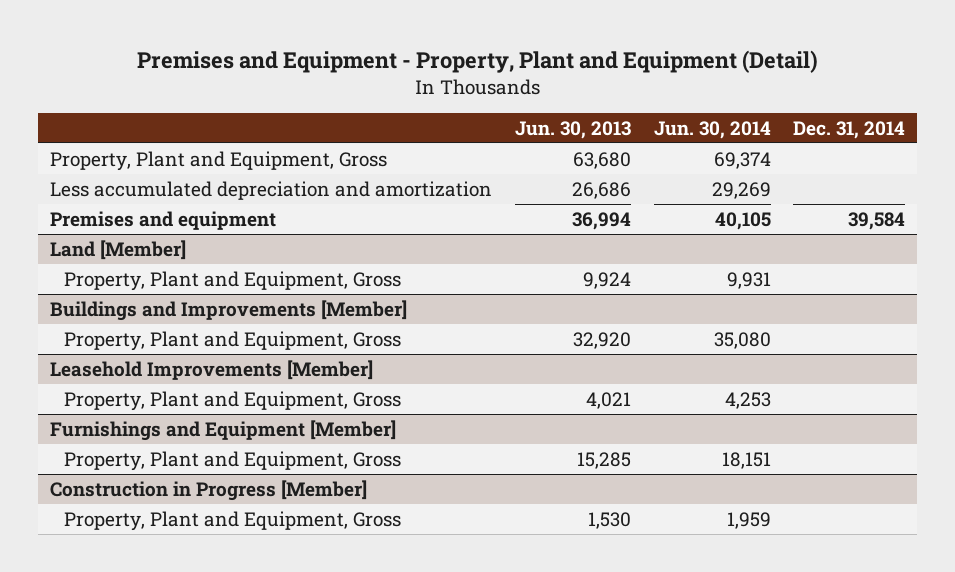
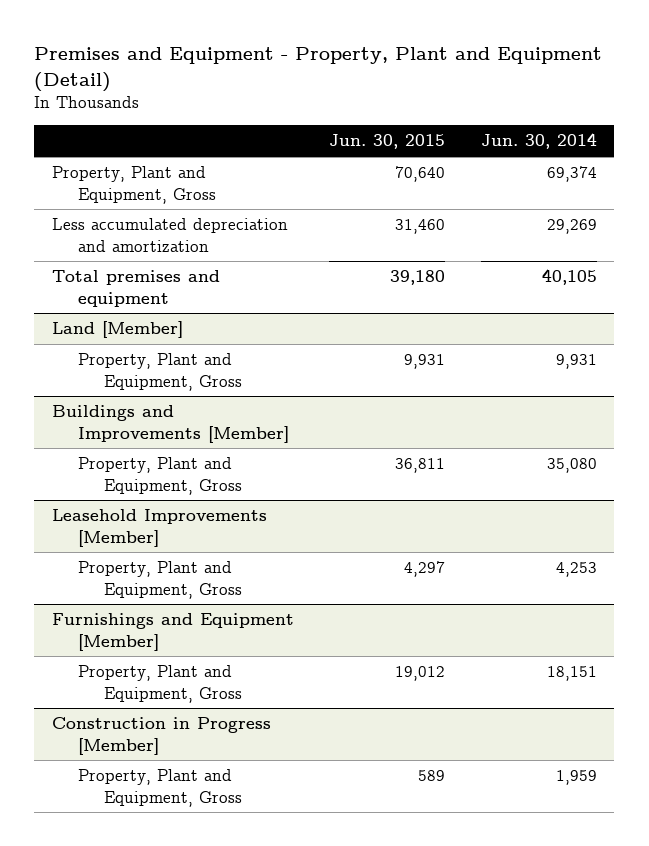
[514,120,631,139] Jun. 30, 2013 -> none
[793,120,906,139] Dec. 31, 2014 -> none
none -> [329,134,446,150] Jun. 30, 2015
[49,210,276,230] Premises and equipment -> [51,270,220,307] Total premises and equipment

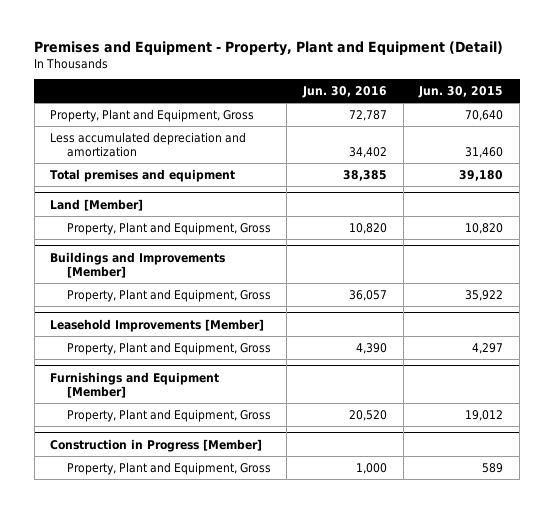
[480,133,597,150] Jun. 30, 2014 -> none
none -> [301,85,387,98] Jun. 30, 2016
[404,354,446,370] 9,931 -> [465,222,504,234] 10,820
[395,458,446,474] 36,811 -> [465,289,504,301] 35,922

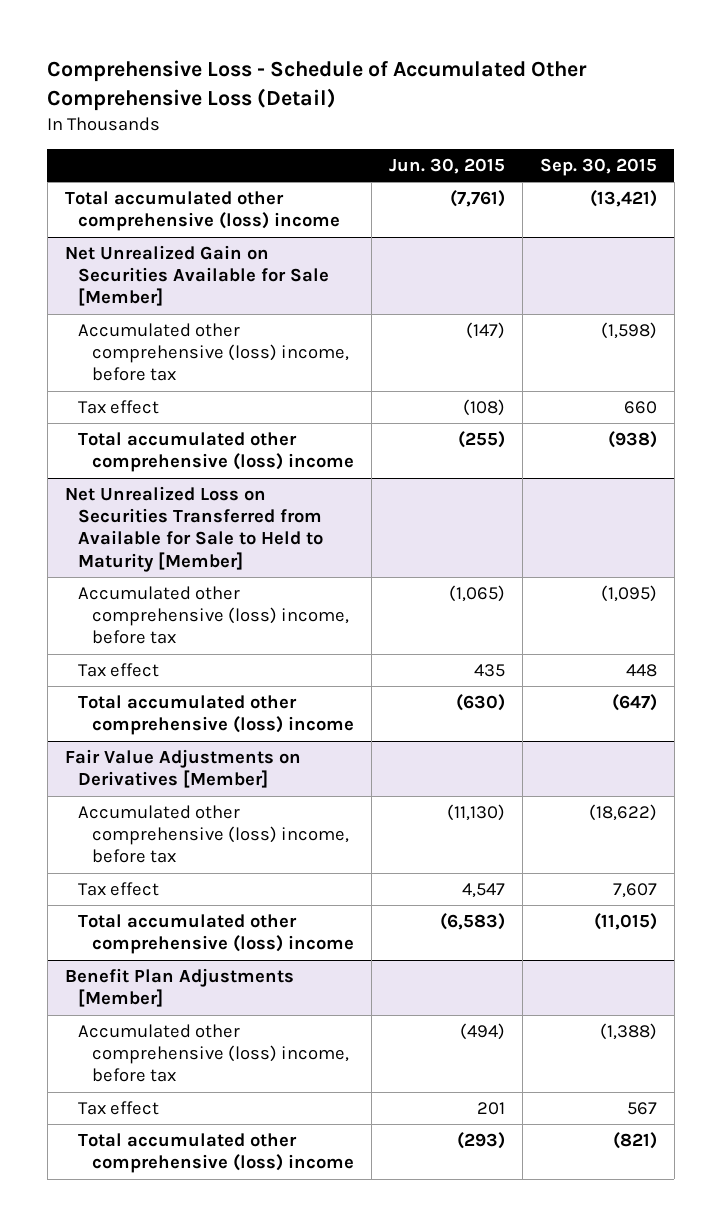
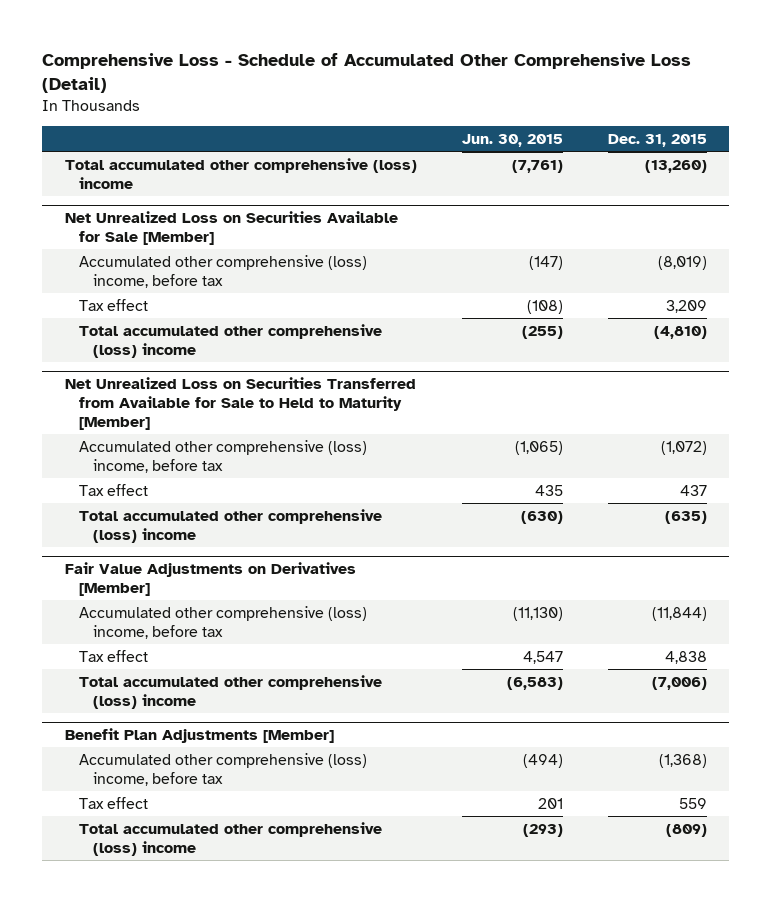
[539,157,657,176] Sep. 30, 2015 -> none
none -> [607,133,707,147] Dec. 31, 2015
[64,245,330,307] Net Unrealized Gain on Securities Available for Sale [Member] -> [64,211,398,246] Net Unrealized Loss on Securities Available for Sale [Member]

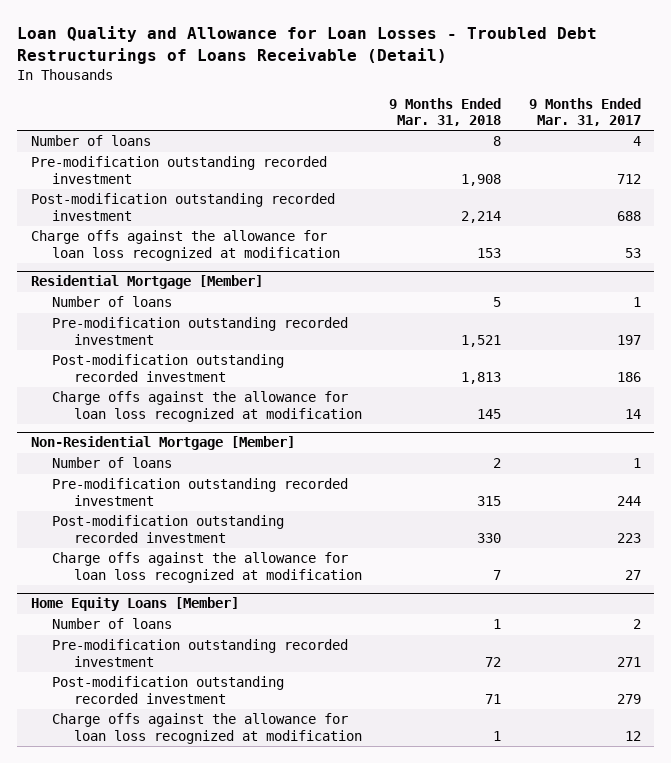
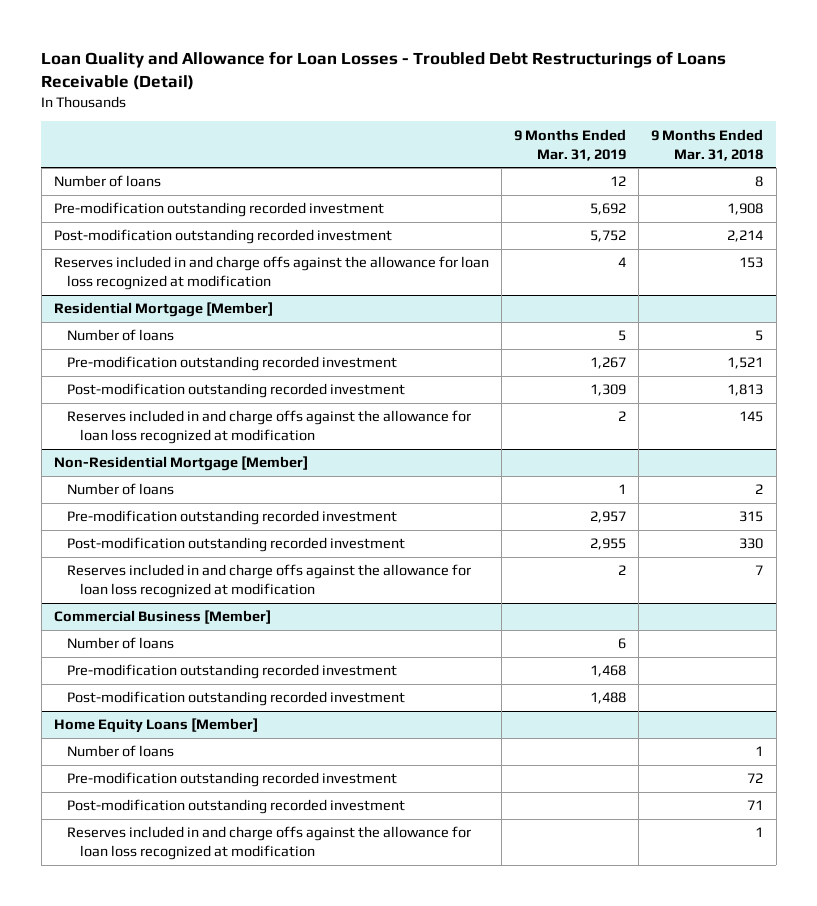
[528,97,641,127] 9 Months Ended Mar. 31, 2017 -> none
none -> [514,128,627,161] 9 Months Ended Mar. 31, 2019
[30,230,341,261] Charge offs against the allowance for loan loss recognized at modification -> [53,256,489,291] Reserves included in and charge offs against the allowance for loan loss recognized at modification
[52,391,363,422] Charge offs against the allowance for loan loss recognized at modification -> [67,410,472,445] Reserves included in and charge offs against the allowance for loan loss recognized at modification
[52,552,363,583] Charge offs against the allowance for loan loss recognized at modification -> [67,564,472,599] Reserves included in and charge offs against the allowance for loan loss recognized at modification
none -> [53,610,271,625] Commercial Business [Member]
none -> [67,637,175,650] Number of loans
none -> [67,664,398,680] Pre-modification outstanding recorded investment
none -> [67,691,406,707] Post-modification outstanding recorded investment
[52,713,363,744] Charge offs against the allowance for loan loss recognized at modification -> [67,826,472,861] Reserves included in and charge offs against the allowance for loan loss recognized at modification

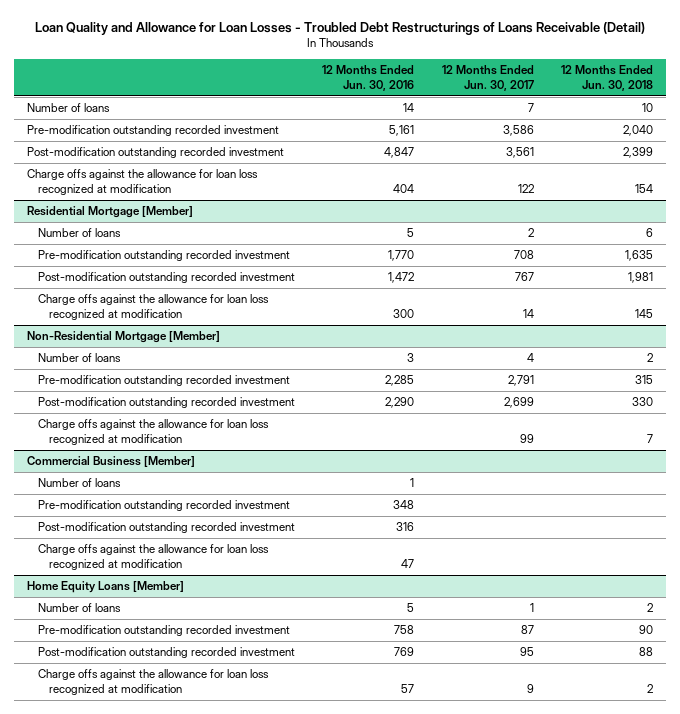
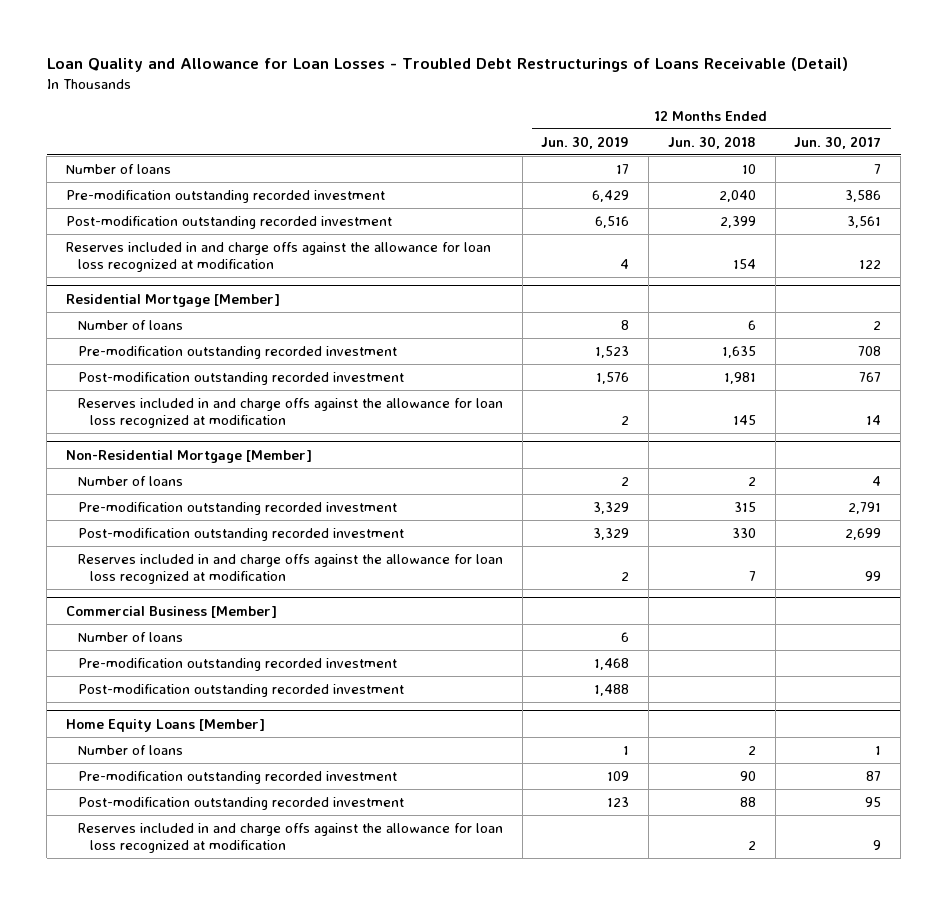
[322,64,415,91] 12 Months Ended Jun. 30, 2016 -> none
none -> [541,135,630,149] Jun. 30, 2019
[27,169,259,196] Charge offs against the allowance for loan loss recognized at modification -> [65,241,491,273] Reserves included in and charge offs against the allowance for loan loss recognized at modification
[38,294,270,321] Charge offs against the allowance for loan loss recognized at modification -> [77,397,503,429] Reserves included in and charge offs against the allowance for loan loss recognized at modification
[38,419,270,446] Charge offs against the allowance for loan loss recognized at modification -> [77,553,503,585] Reserves included in and charge offs against the allowance for loan loss recognized at modification
[38,544,270,571] Charge offs against the allowance for loan loss recognized at modification -> none
[38,669,270,696] Charge offs against the allowance for loan loss recognized at modification -> [77,822,503,854] Reserves included in and charge offs against the allowance for loan loss recognized at modification

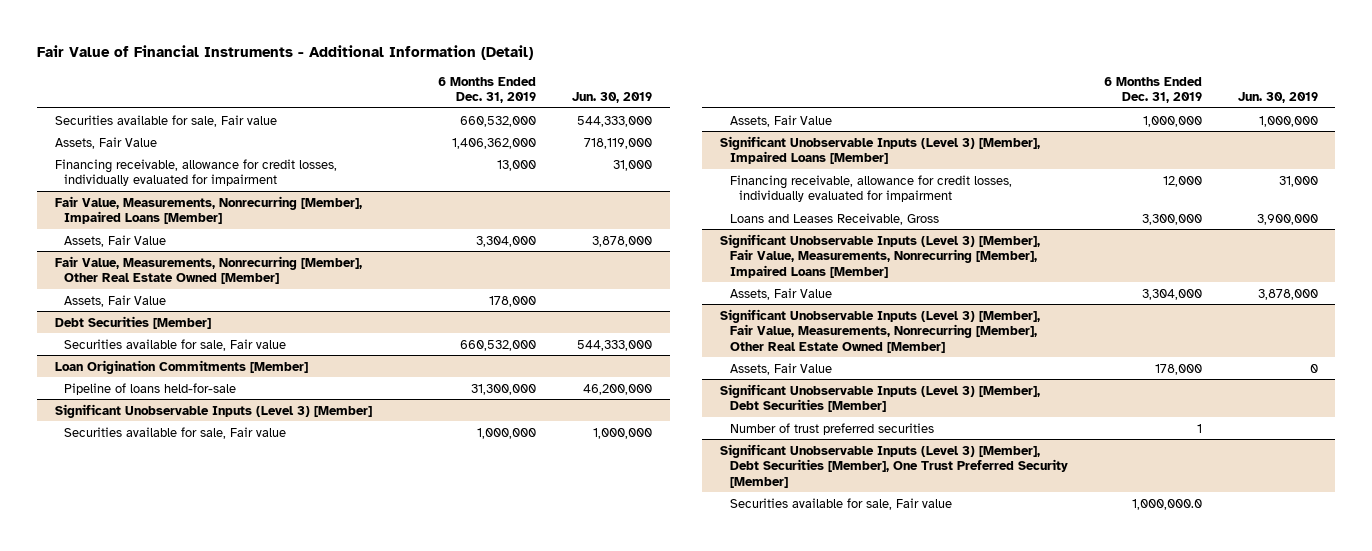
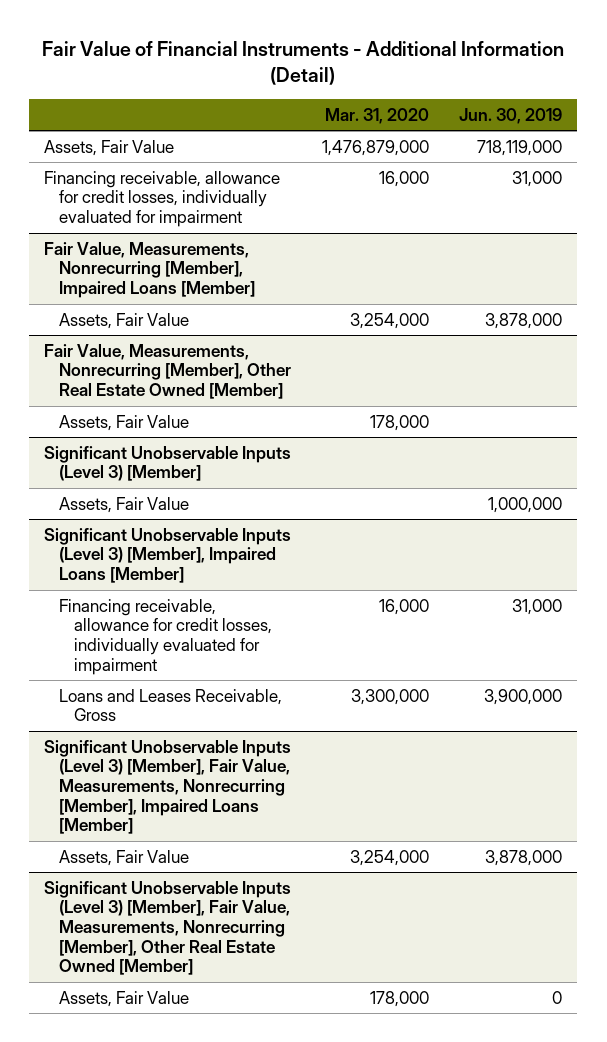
[437,76,536,104] 6 Months Ended Dec. 31, 2019 -> none
none -> [324,107,429,124] Mar. 31, 2020
[54,114,277,127] Securities available for sale, Fair value -> none
[54,315,211,329] Debt Securities [Member] -> none
[63,338,286,351] Securities available for sale, Fair value -> none
[54,359,308,374] Loan Origination Commitments [Member] -> none
[63,382,236,395] Pipeline of loans held-for-sale -> none
[63,426,286,439] Securities available for sale, Fair value -> none
[720,383,1041,413] Significant Unobservable Inputs (Level 3) [Member], Debt Securities [Member] -> none
[729,422,934,435] Number of trust preferred securities -> none
[720,443,1068,488] Significant Unobservable Inputs (Level 3) [Member], Debt Securities [Member], One Trust Preferred Security [Member] -> none
[729,497,952,510] Securities available for sale, Fair value -> none

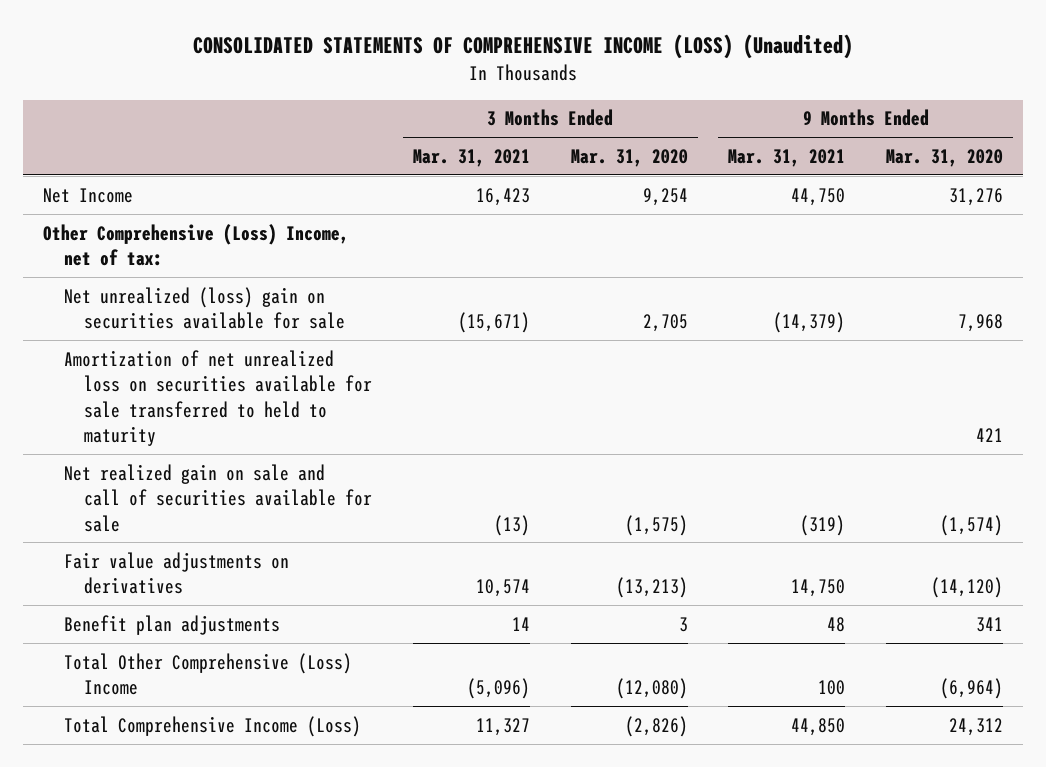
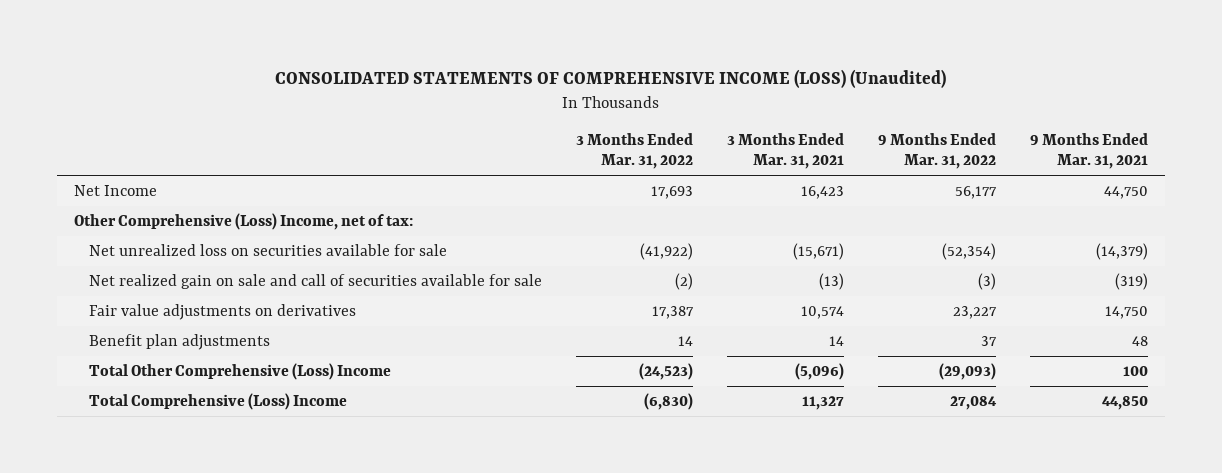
[570,148,688,167] Mar. 31, 2020 -> none
[885,148,1003,167] Mar. 31, 2020 -> none
none -> [575,132,693,170] 3 Months Ended Mar. 31, 2022
none -> [877,132,996,170] 9 Months Ended Mar. 31, 2022
[63,349,373,446] Amortization of net unrealized loss on securities available for sale transferred to held to maturity -> none
[63,286,346,330] Net unrealized (loss) gain on securities available for sale -> [88,243,447,256] Net unrealized loss on securities available for sale
[63,715,361,737] Total Comprehensive Income (Loss) -> [88,392,347,410] Total Comprehensive (Loss) Income

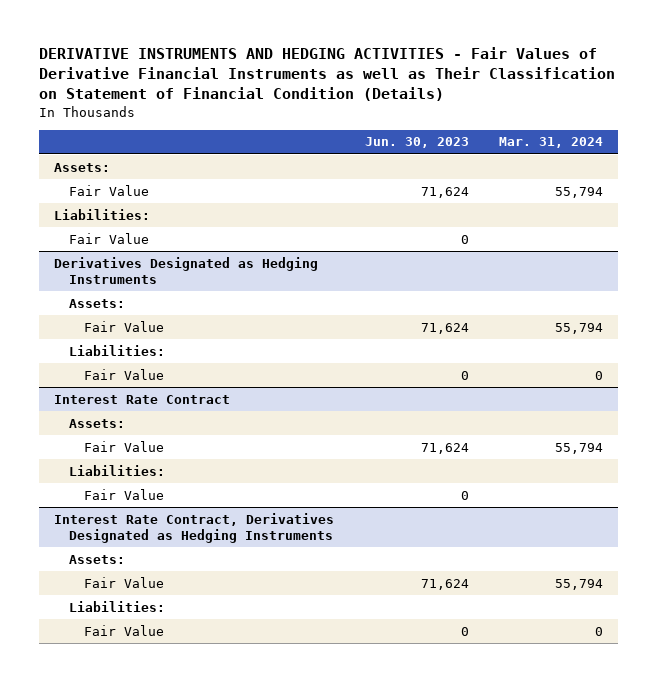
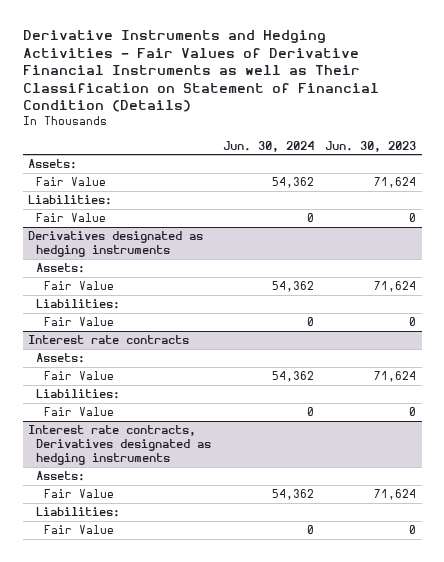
[38,46,615,102] DERIVATIVE INSTRUMENTS AND HEDGING ACTIVITIES - Fair Values of Derivative Financial Instruments as well as Their Classification on Statement of Financial Condition (Details) -> [22,30,379,112] Derivative Instruments and Hedging Activities - Fair Values of Derivative Financial Instruments as well as Their Classification on Statement of Financial Condition (Details)
[499,137,604,149] Mar. 31, 2024 -> none
none -> [222,140,314,152] Jun. 30, 2024
[53,256,318,284] Derivatives Designated as Hedging Instruments -> [28,231,204,258] Derivatives designated as hedging instruments
[53,394,230,404] Interest Rate Contract -> [28,335,190,345] Interest rate contracts
[53,512,334,543] Interest Rate Contract, Derivatives Designated as Hedging Instruments -> [28,425,212,466] Interest rate contracts, Derivatives designated as hedging instruments

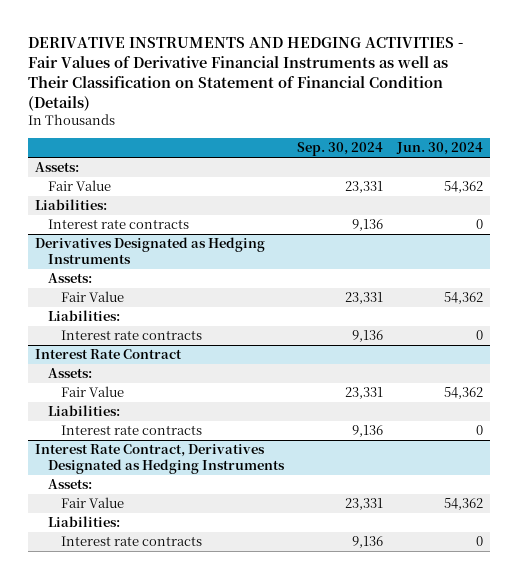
[22,30,379,112] Derivative Instruments and Hedging Activities - Fair Values of Derivative Financial Instruments as well as Their Classification on Statement of Financial Condition (Details) -> [28,37,464,111] DERIVATIVE INSTRUMENTS AND HEDGING ACTIVITIES - Fair Values of Derivative Financial Instruments as well as Their Classification on Statement of Financial Condition (Details)
[324,140,416,152] Jun. 30, 2023 -> none
none -> [297,142,384,157] Sep. 30, 2024
[36,213,107,223] Fair Value -> [48,219,190,230] Interest rate contracts
[28,231,204,258] Derivatives designated as hedging instruments -> [35,237,266,264] Derivatives Designated as Hedging Instruments
[44,317,115,327] Fair Value -> [61,330,203,341] Interest rate contracts
[28,335,190,345] Interest rate contracts -> [35,349,183,360] Interest Rate Contract
[44,407,115,417] Fair Value -> [61,425,203,436] Interest rate contracts
[28,425,212,466] Interest rate contracts, Derivatives designated as hedging instruments -> [35,444,286,474] Interest Rate Contract, Derivatives Designated as Hedging Instruments
[44,525,115,535] Fair Value -> [61,536,203,547] Interest rate contracts

